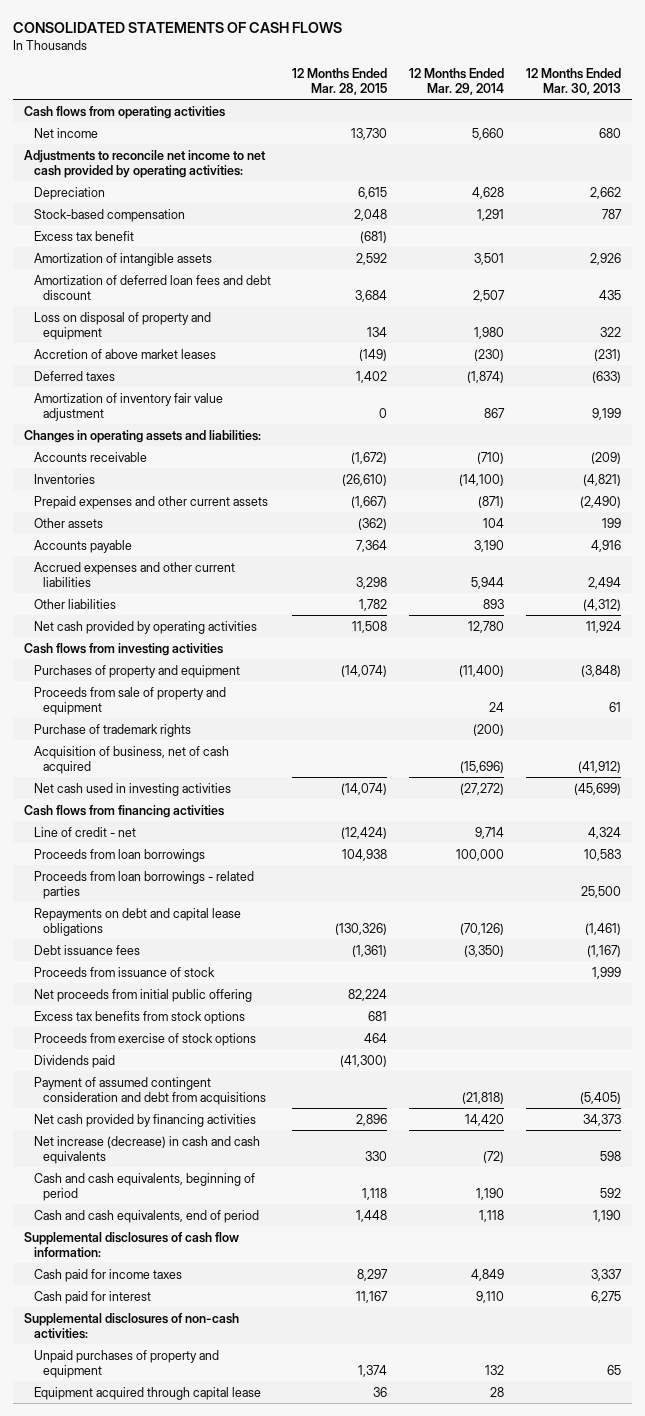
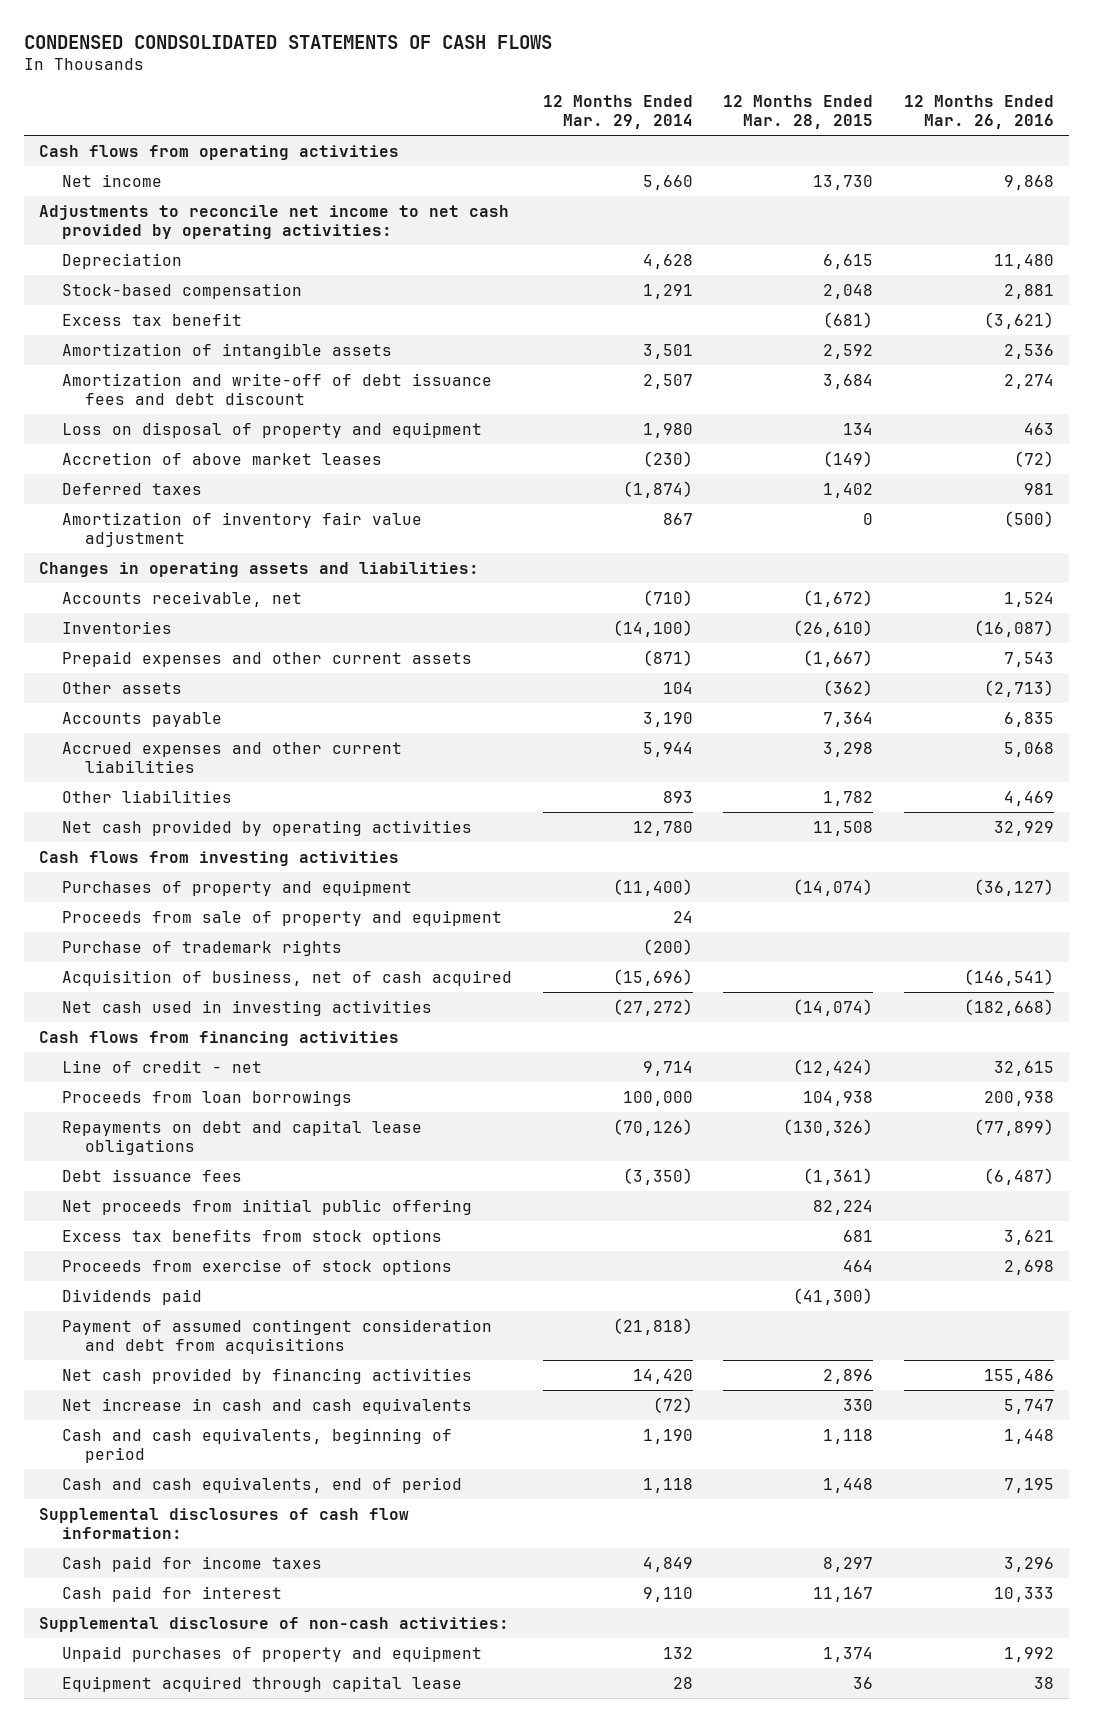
[13,21,343,33] CONSOLIDATED STATEMENTS OF CASH FLOWS -> [23,34,552,49] CONDENSED CONDSOLIDATED STATEMENTS OF CASH FLOWS
[526,68,622,95] 12 Months Ended Mar. 30, 2013 -> none
none -> [903,95,1054,130] 12 Months Ended Mar. 26, 2016
[33,274,271,300] Amortization of deferred loan fees and debt discount -> [62,372,493,405] Amortization and write-off of debt issuance fees and debt discount
[33,451,147,462] Accounts receivable -> [62,590,303,607] Accounts receivable, net
[33,870,254,899] Proceeds from loan borrowings - related parties -> none
[33,966,215,977] Proceeds from issuance of stock -> none
[33,1135,260,1164] Net increase (decrease) in cash and cash equivalents -> [62,1397,473,1414] Net increase in cash and cash equivalents
[23,1312,239,1339] Supplemental disclosures of non-cash activities: -> [39,1616,510,1632] Supplemental disclosure of non-cash activities:

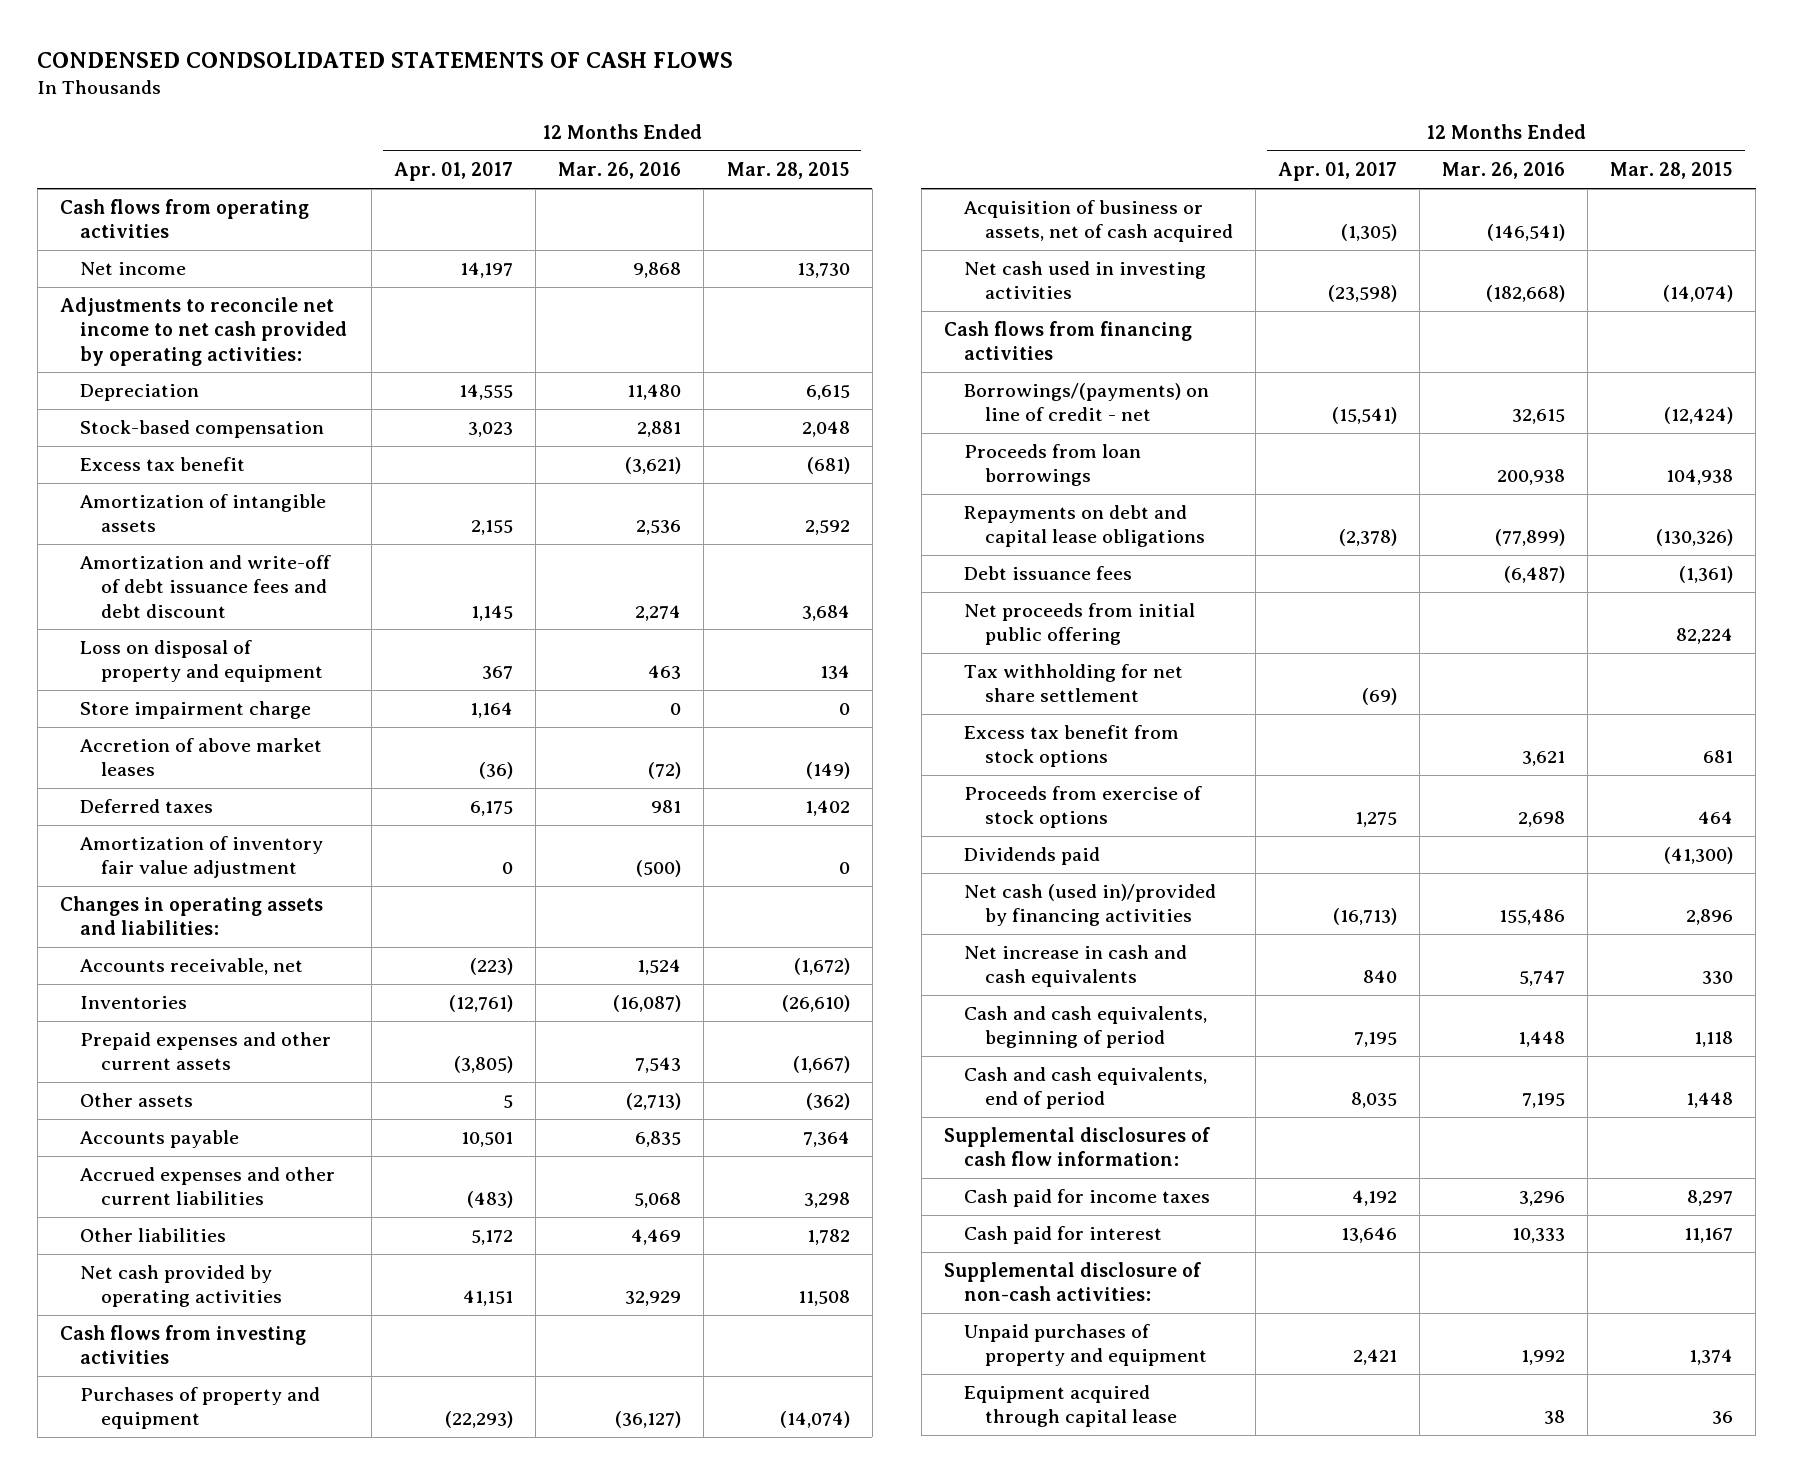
[542,95,693,130] 12 Months Ended Mar. 29, 2014 -> none
none -> [394,162,514,182] Apr. 01, 2017
none -> [80,701,312,720] Store impairment charge
[62,909,503,926] Proceeds from sale of property and equipment -> none
[62,939,343,956] Purchase of trademark rights -> none
[62,969,513,986] Acquisition of business, net of cash acquired -> [964,200,1233,243] Acquisition of business or assets, net of cash acquired
[62,1059,263,1073] Line of credit - net -> [964,383,1210,422] Borrowings/(payments) on line of credit - net
none -> [964,664,1184,703] Tax withholding for net share settlement
[62,1228,443,1245] Excess tax benefits from stock options -> [964,725,1180,768] Excess tax benefit from stock options
[62,1318,493,1354] Payment of assumed contingent consideration and debt from acquisitions -> none
[62,1367,473,1384] Net cash provided by financing activities -> [964,884,1217,927] Net cash (used in)/provided by financing activities

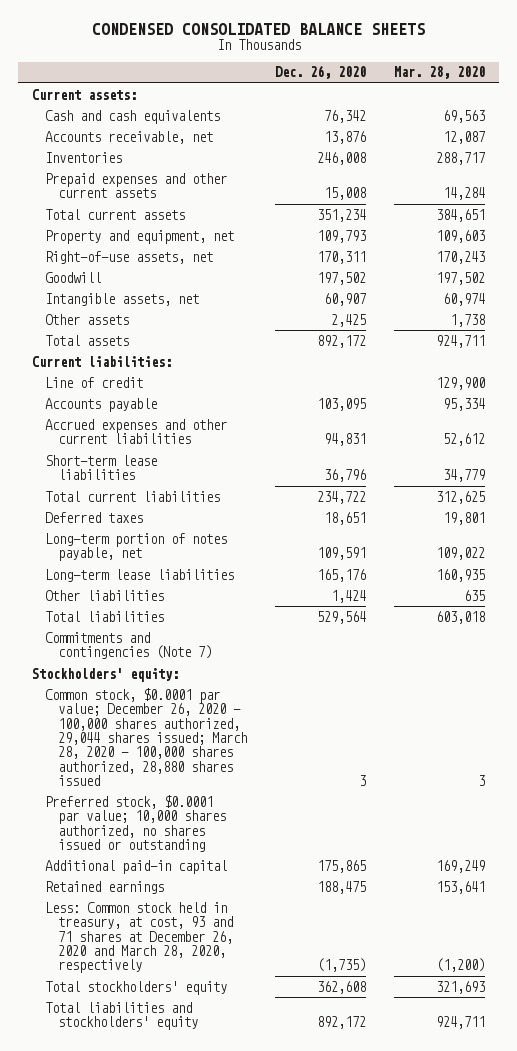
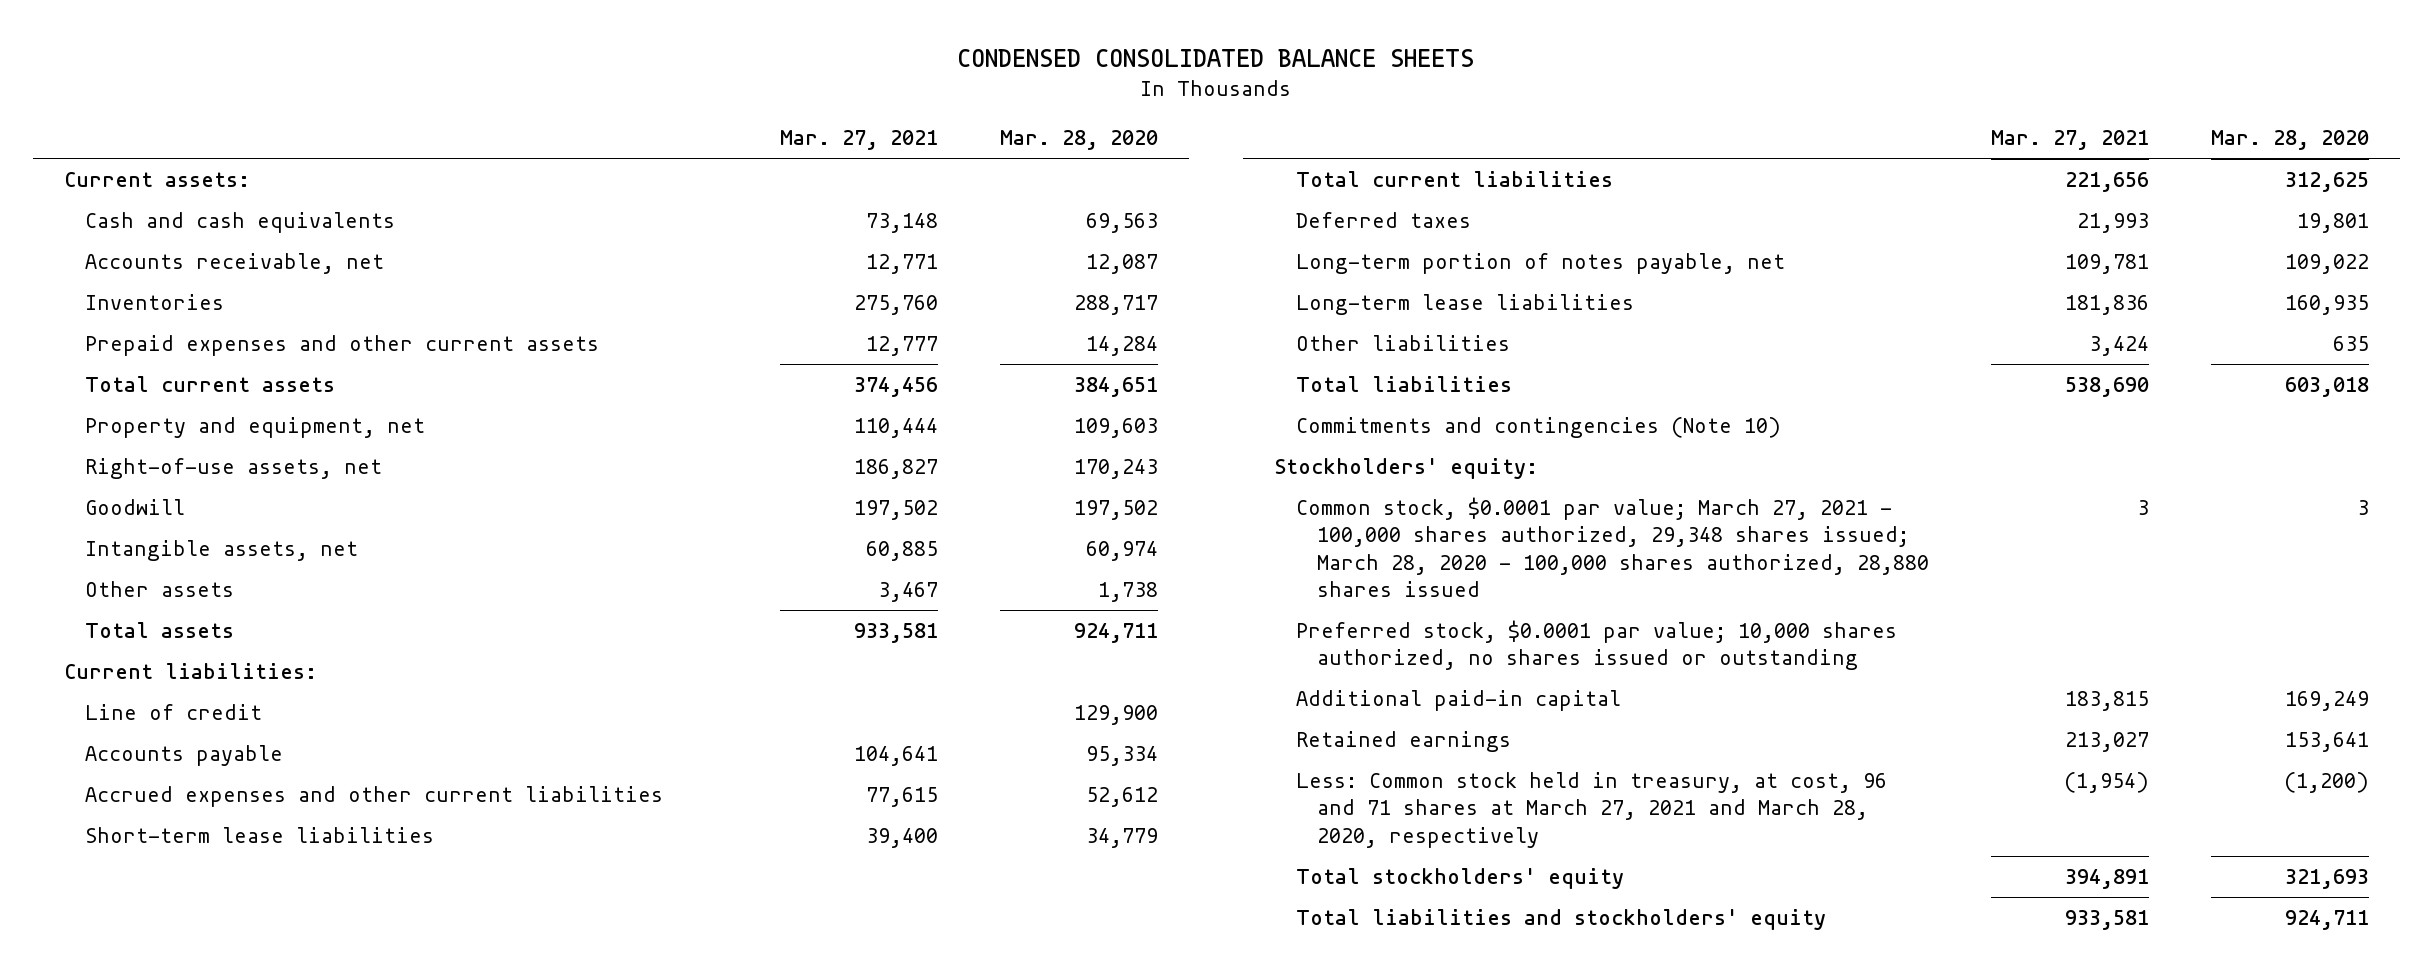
[275,65,367,80] Dec. 26, 2020 -> none
none -> [780,130,939,151] Mar. 27, 2021
[45,631,213,660] Commitments and contingencies (Note 7) -> [1295,416,1781,438] Commitments and contingencies (Note 10)
[45,687,248,786] Common stock, $0.0001 par value; December 26, 2020 - 100,000 shares authorized, 29,044 shares issued; March 28, 2020 - 100,000 shares authorized, 28,880 shares issued -> [1295,496,1929,598] Common stock, $0.0001 par value; March 27, 2021 - 100,000 shares authorized, 29,348 shares issued; March 28, 2020 - 100,000 shares authorized, 28,880 shares issued
[45,901,234,974] Less: Common stock held in treasury, at cost, 93 and 71 shares at December 26, 2020 and March 28, 2020, respectively -> [1295,771,1887,848] Less: Common stock held in treasury, at cost, 96 and 71 shares at March 27, 2021 and March 28, 2020, respectively

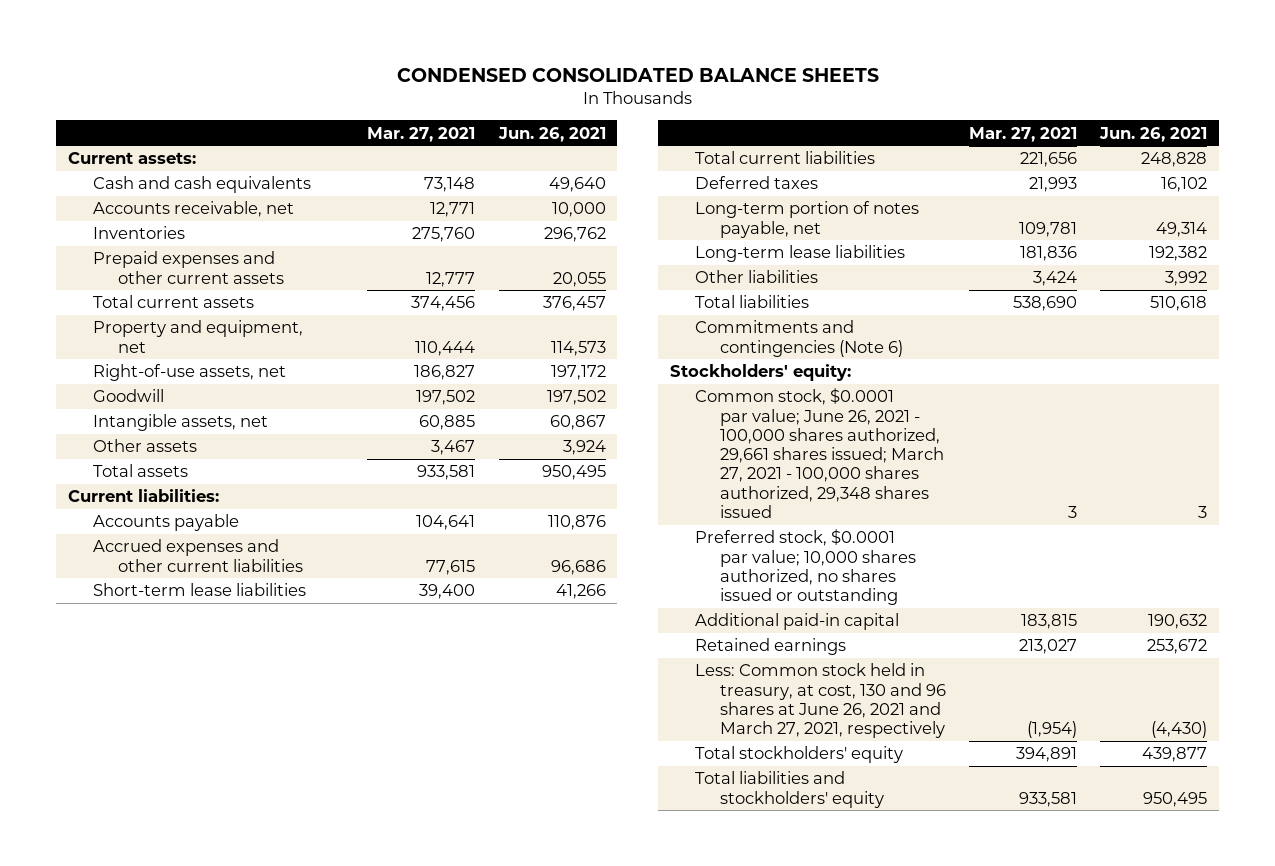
[1000,130,1159,151] Mar. 28, 2020 -> none
none -> [497,126,606,142] Jun. 26, 2021
[85,703,263,720] Line of credit -> none
[1295,416,1781,438] Commitments and contingencies (Note 10) -> [694,320,903,357] Commitments and contingencies (Note 6)
[1295,496,1929,598] Common stock, $0.0001 par value; March 27, 2021 - 100,000 shares authorized, 29,348 shares issued; March 28, 2020 - 100,000 shares authorized, 28,880 shares issued -> [694,388,944,518] Common stock, $0.0001 par value; June 26, 2021 - 100,000 shares authorized, 29,661 shares issued; March 27, 2021 - 100,000 shares authorized, 29,348 shares issued
[1295,771,1887,848] Less: Common stock held in treasury, at cost, 96 and 71 shares at March 27, 2021 and March 28, 2020, respectively -> [694,663,946,739] Less: Common stock held in treasury, at cost, 130 and 96 shares at June 26, 2021 and March 27, 2021, respectively

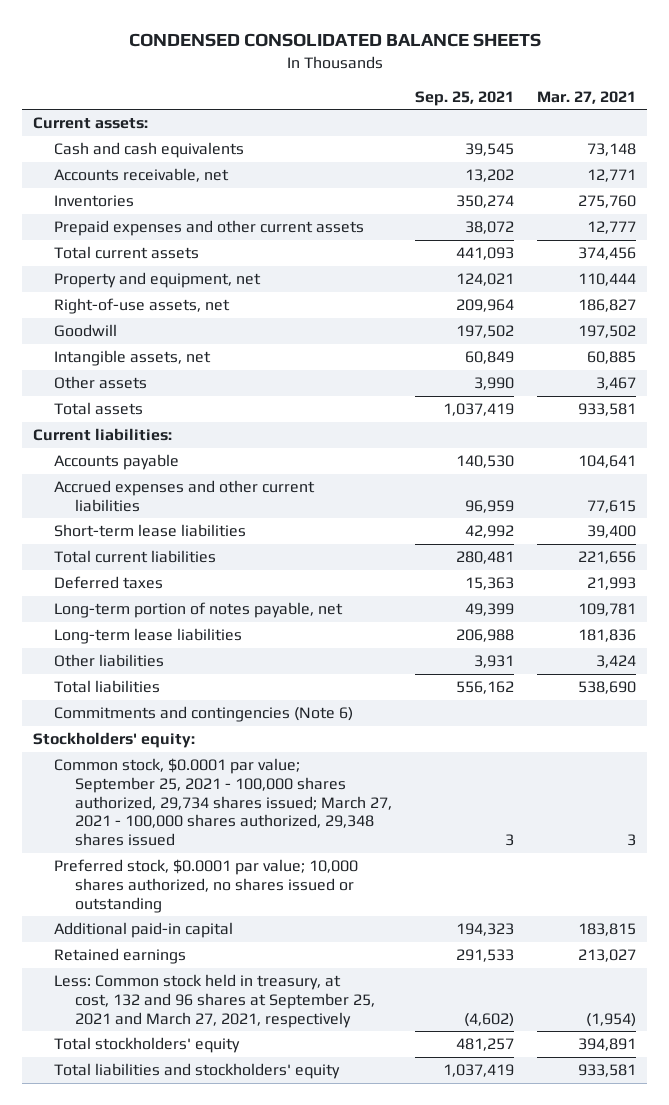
[497,126,606,142] Jun. 26, 2021 -> none
none -> [414,90,514,106] Sep. 25, 2021
[694,388,944,518] Common stock, $0.0001 par value; June 26, 2021 - 100,000 shares authorized, 29,661 shares issued; March 27, 2021 - 100,000 shares authorized, 29,348 shares issued -> [53,757,392,847] Common stock, $0.0001 par value; September 25, 2021 - 100,000 shares authorized, 29,734 shares issued; March 27, 2021 - 100,000 shares authorized, 29,348 shares issued
[694,663,946,739] Less: Common stock held in treasury, at cost, 130 and 96 shares at June 26, 2021 and March 27, 2021, respectively -> [53,973,375,1028] Less: Common stock held in treasury, at cost, 132 and 96 shares at September 25, 2021 and March 27, 2021, respectively

